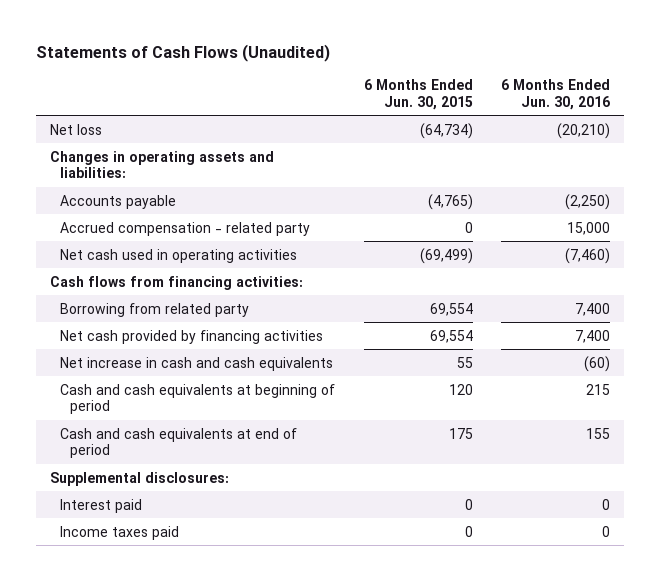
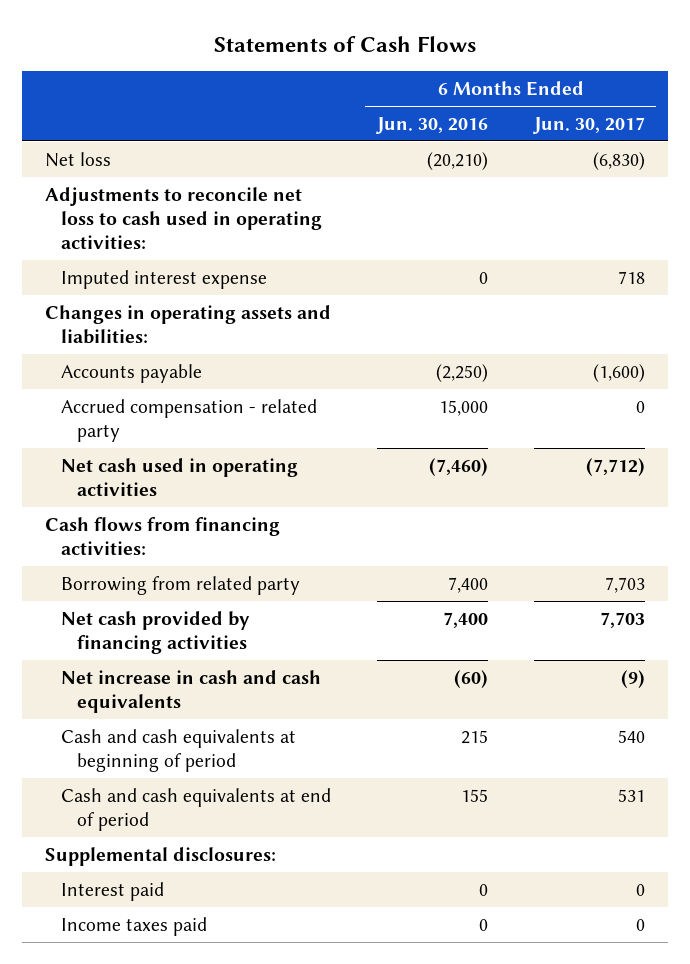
[35,43,330,62] Statements of Cash Flows (Unaudited) -> [213,36,476,53] Statements of Cash Flows
[363,79,473,110] 6 Months Ended Jun. 30, 2015 -> none
none -> [532,116,645,134] Jun. 30, 2017
none -> [44,186,322,249] Adjustments to reconcile net loss to cash used in operating activities:
none -> [60,269,267,289] Imputed interest expense

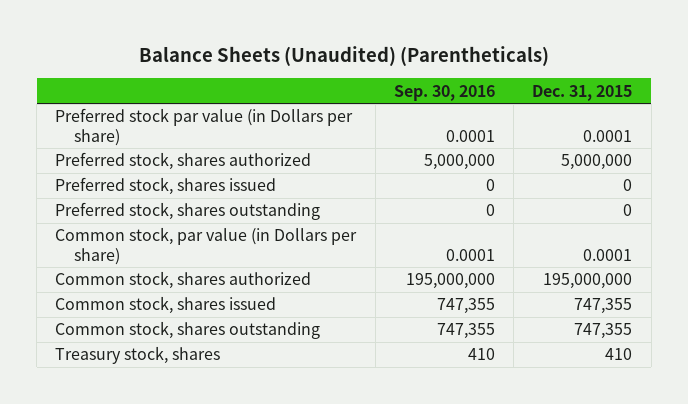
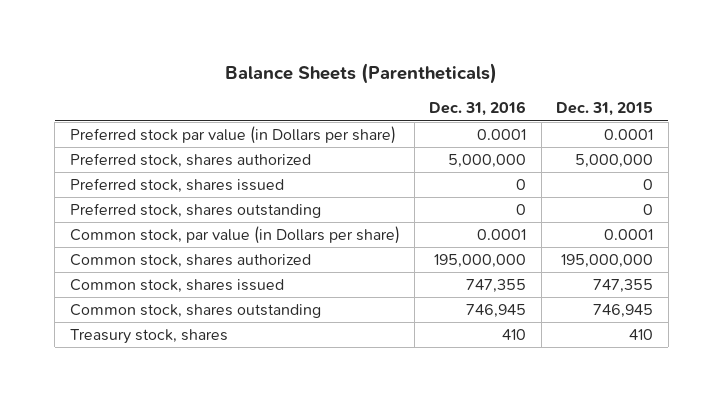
[138,45,549,66] Balance Sheets (Unaudited) (Parentheticals) -> [225,63,498,85] Balance Sheets (Parentheticals)
[393,84,495,101] Sep. 30, 2016 -> none
none -> [429,101,527,117] Dec. 31, 2016
[574,323,633,340] 747,355 -> [593,304,654,319] 746,945

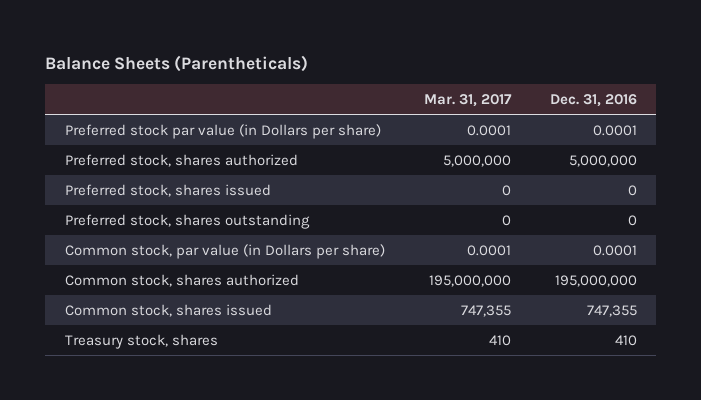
[556,102,654,117] Dec. 31, 2015 -> none
none -> [423,93,512,107] Mar. 31, 2017
[69,304,321,319] Common stock, shares outstanding -> none

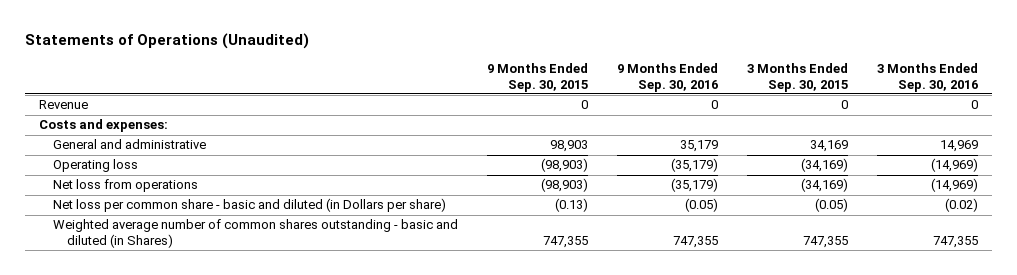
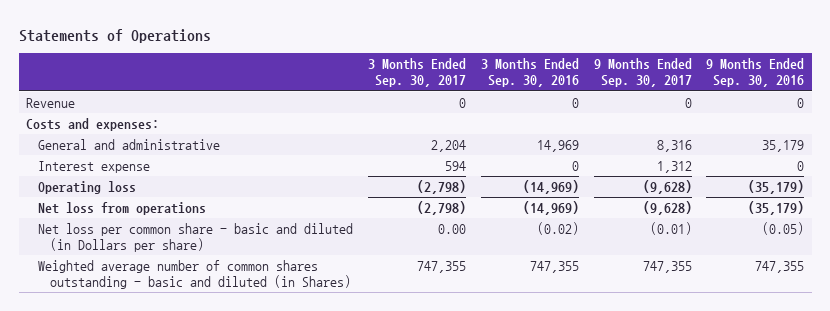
[24,33,309,50] Statements of Operations (Unaudited) -> [18,28,211,43] Statements of Operations
[486,63,588,92] 9 Months Ended Sep. 30, 2015 -> none
[746,63,848,92] 3 Months Ended Sep. 30, 2015 -> none
none -> [367,58,466,88] 3 Months Ended Sep. 30, 2017
none -> [593,58,692,88] 9 Months Ended Sep. 30, 2017
none -> [37,160,150,173] Interest expense

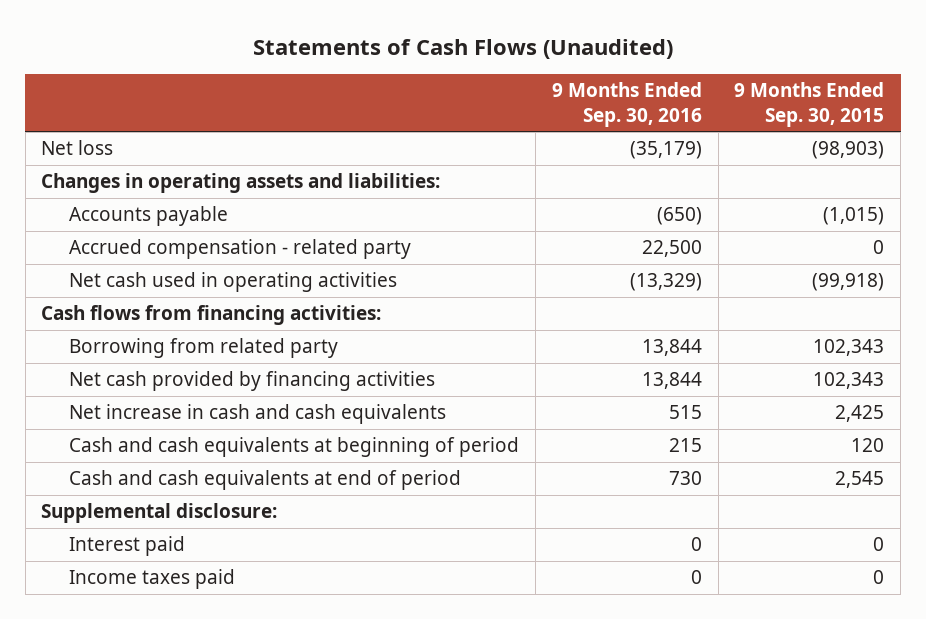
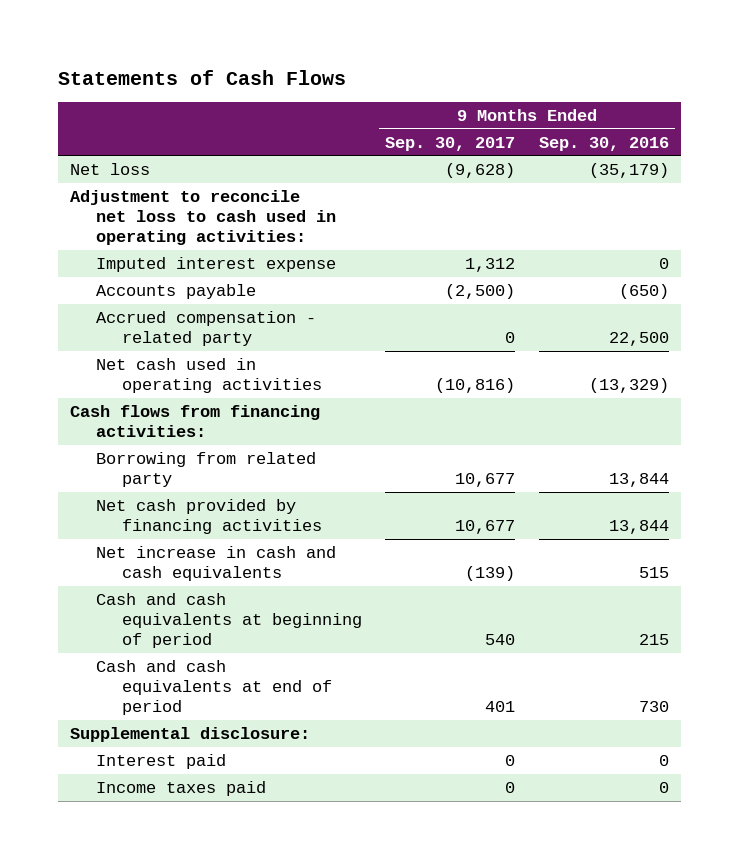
[252,38,673,59] Statements of Cash Flows (Unaudited) -> [57,69,346,85] Statements of Cash Flows
[734,82,885,127] 9 Months Ended Sep. 30, 2015 -> none
none -> [385,136,516,151] Sep. 30, 2017
[41,173,441,194] Changes in operating assets and liabilities: -> none
none -> [69,190,336,246] Adjustment to reconcile net loss to cash used in operating activities:
none -> [95,257,336,273] Imputed interest expense

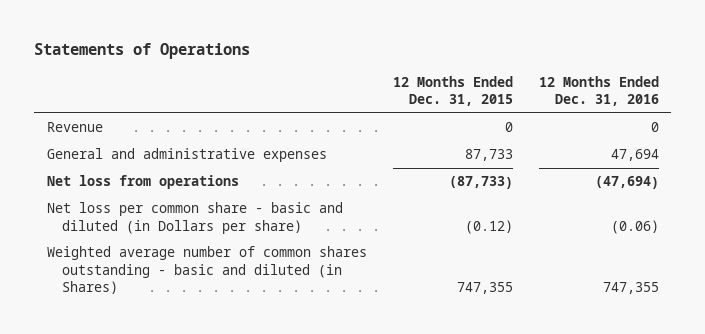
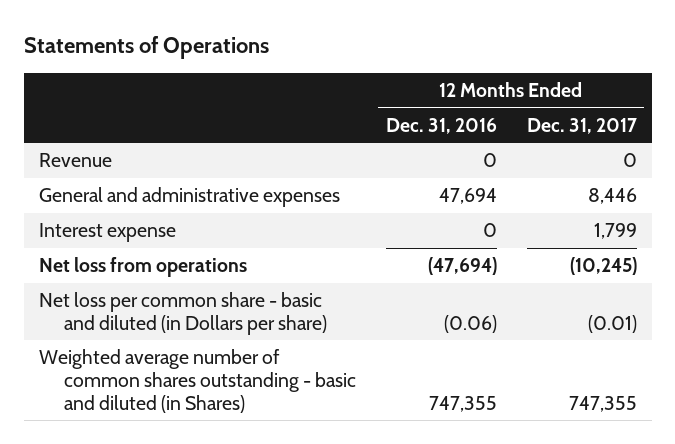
[392,75,513,106] 12 Months Ended Dec. 31, 2015 -> none
none -> [526,117,637,134] Dec. 31, 2017
none -> [38,223,176,243] Interest expense

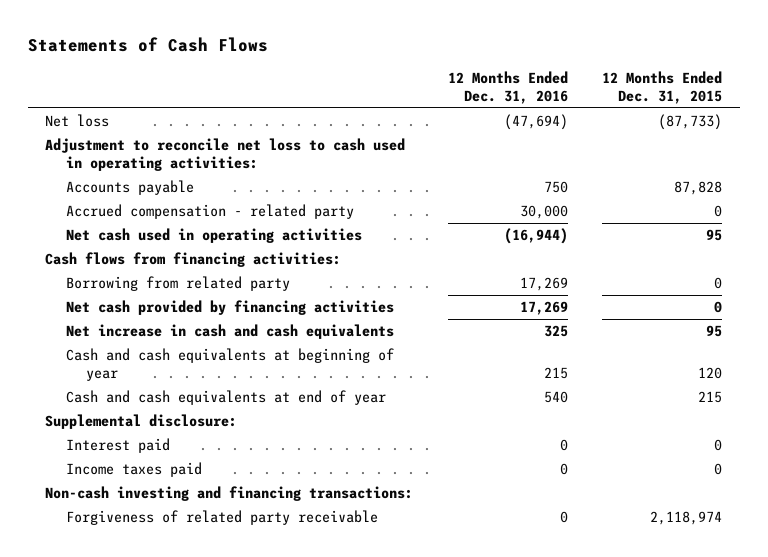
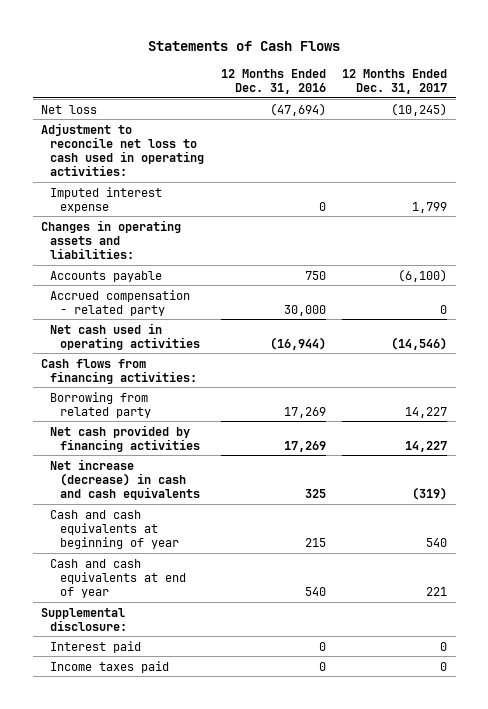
[602,70,723,104] 12 Months Ended Dec. 31, 2015 -> none
none -> [342,68,448,94] 12 Months Ended Dec. 31, 2017
none -> [50,186,163,213] Imputed interest expense
none -> [40,219,181,259] Changes in operating assets and liabilities:
[65,324,394,340] Net increase in cash and cash equivalents -> [50,458,201,500] Net increase (decrease) in cash and cash equivalents
[45,486,414,502] Non-cash investing and financing transactions: -> none
[65,510,378,526] Forgiveness of related party receivable -> none

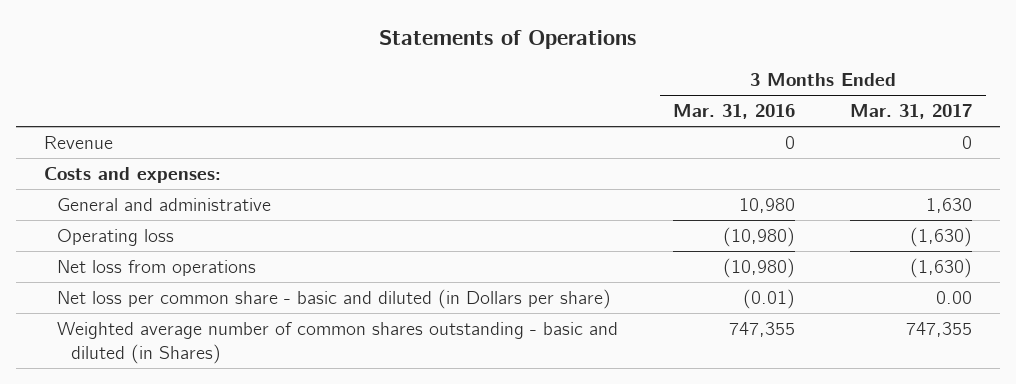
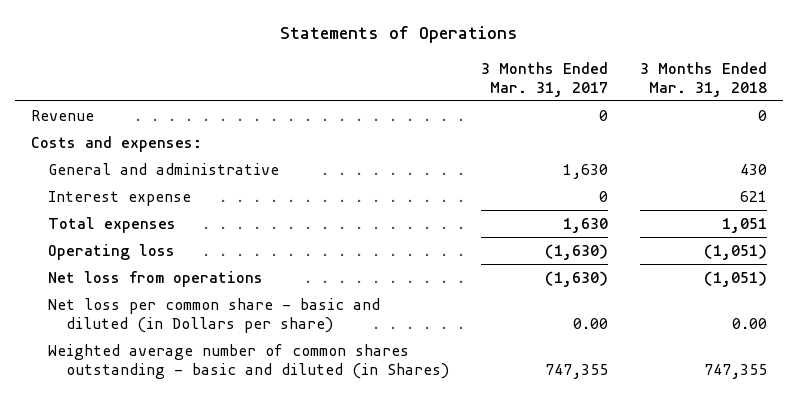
[673,104,796,120] Mar. 31, 2016 -> none
none -> [640,61,768,97] 3 Months Ended Mar. 31, 2018
none -> [48,190,192,206] Interest expense
none -> [48,216,177,233] Total expenses

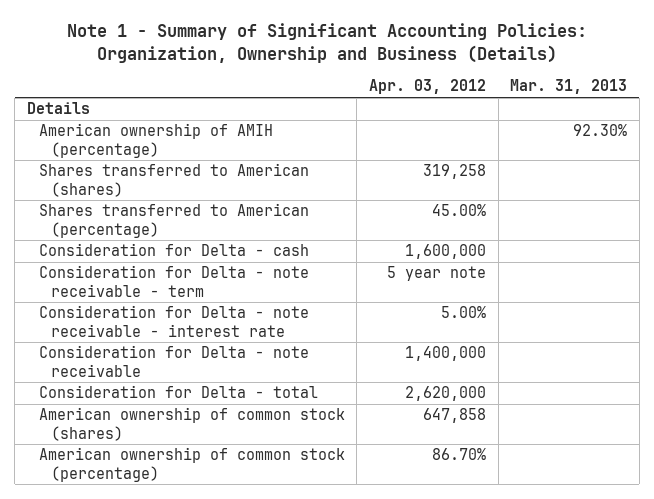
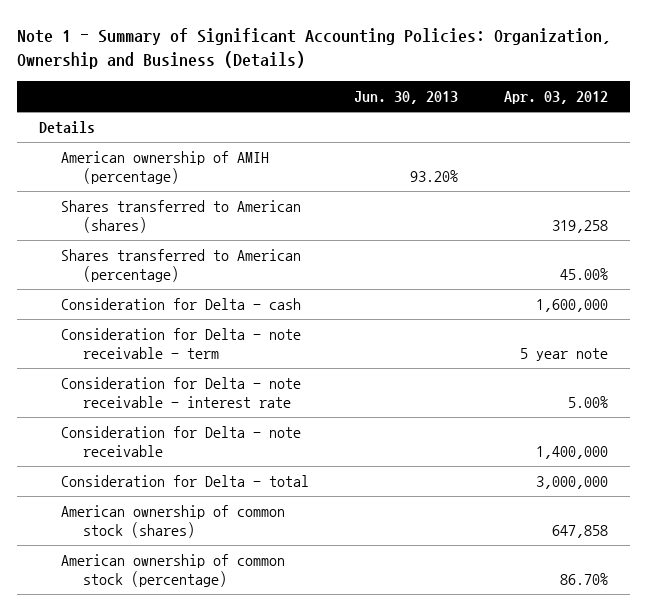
[510,79,628,95] Mar. 31, 2013 -> none
none -> [354,91,459,105] Jun. 30, 2013
[404,386,486,402] 2,620,000 -> [535,476,608,490] 3,000,000

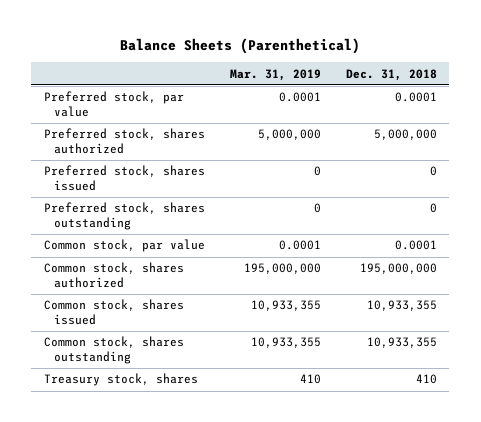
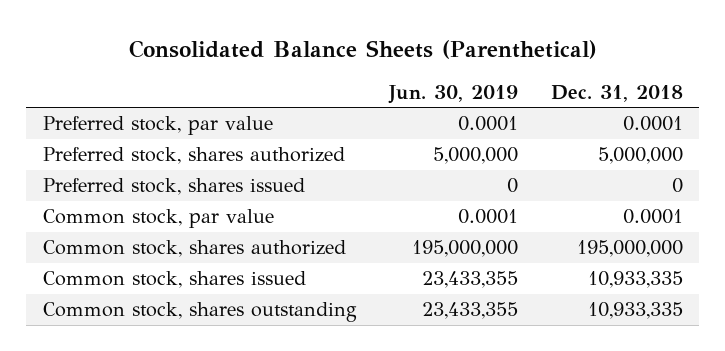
[120,38,361,55] Balance Sheets (Parenthetical) -> [128,39,597,59] Consolidated Balance Sheets (Parenthetical)
[229,68,321,81] Mar. 31, 2019 -> none
none -> [388,84,519,104] Jun. 30, 2019
[43,202,205,230] Preferred stock, shares outstanding -> none
[43,373,198,387] Treasury stock, shares -> none
[366,300,437,312] 10,933,355 -> [587,271,683,289] 10,933,335
[366,337,437,349] 10,933,355 -> [587,302,683,320] 10,933,335

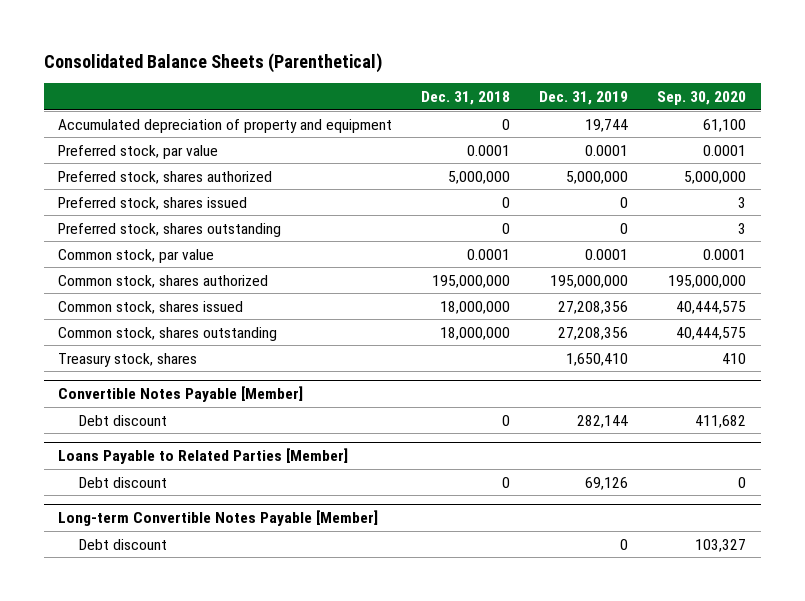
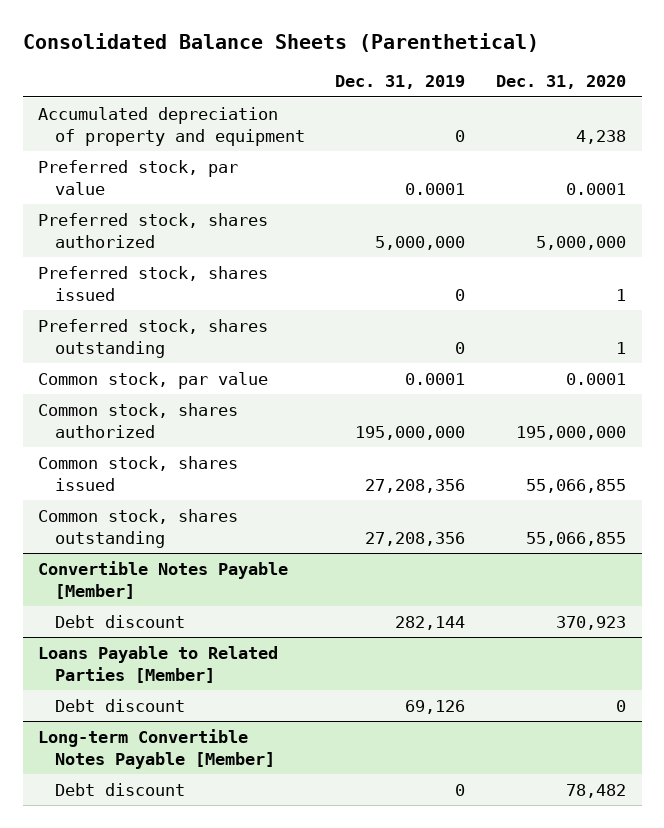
[421,90,511,105] Dec. 31, 2018 -> none
[657,90,747,105] Sep. 30, 2020 -> none
none -> [496,75,627,90] Dec. 31, 2020
[585,118,629,132] 19,744 -> [455,129,466,142] 0
[58,352,198,367] Treasury stock, shares -> none

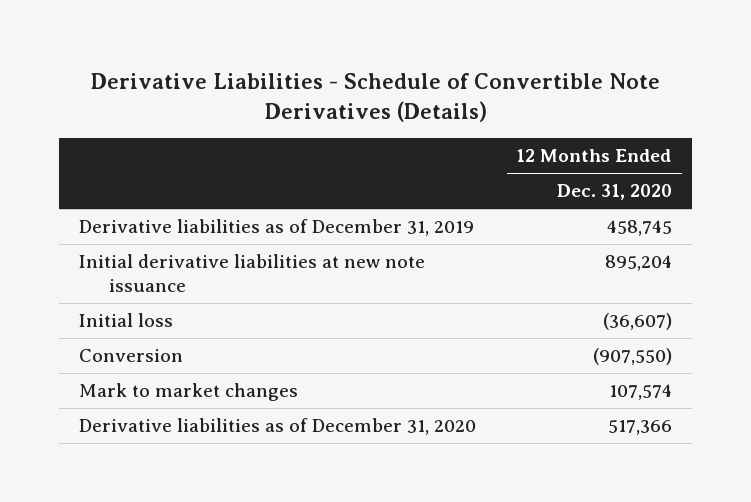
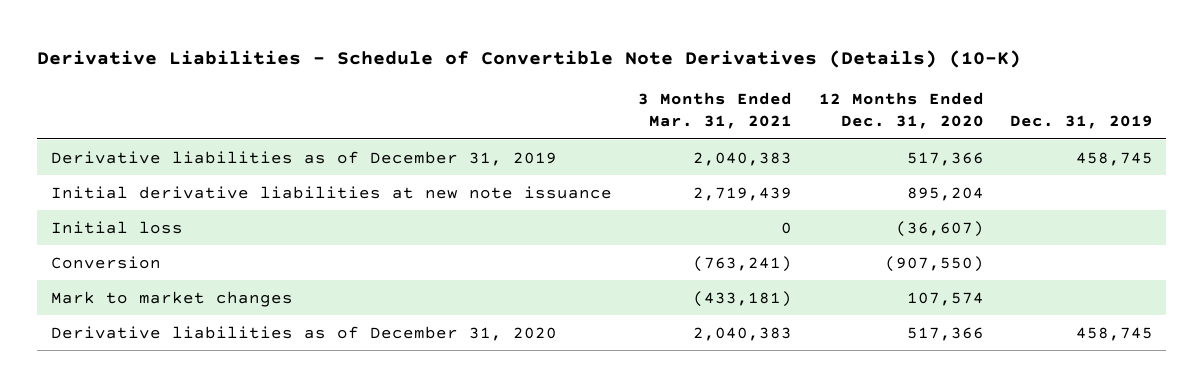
[90,72,660,122] Derivative Liabilities - Schedule of Convertible Note Derivatives (Details) -> [37,50,1022,69] Derivative Liabilities - Schedule of Convertible Note Derivatives (Details) (10-K)
none -> [638,92,793,130] 3 Months Ended Mar. 31, 2021
none -> [1010,115,1154,130] Dec. 31, 2019
[606,220,672,237] 458,745 -> [906,151,984,166] 517,366

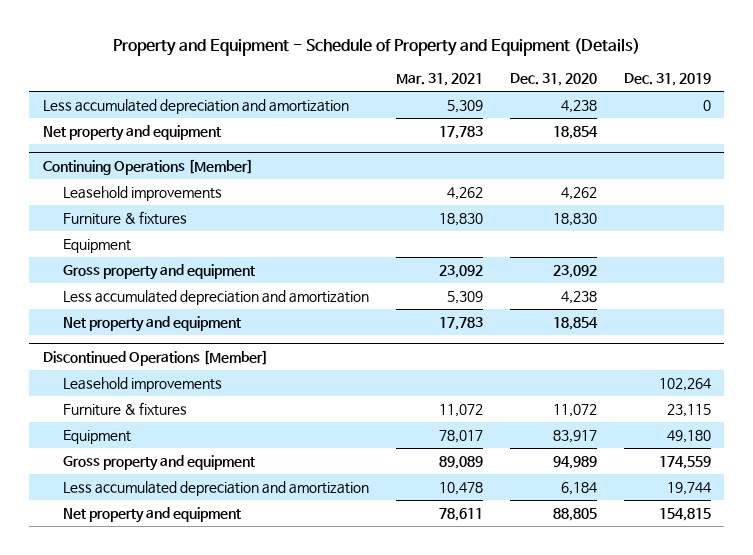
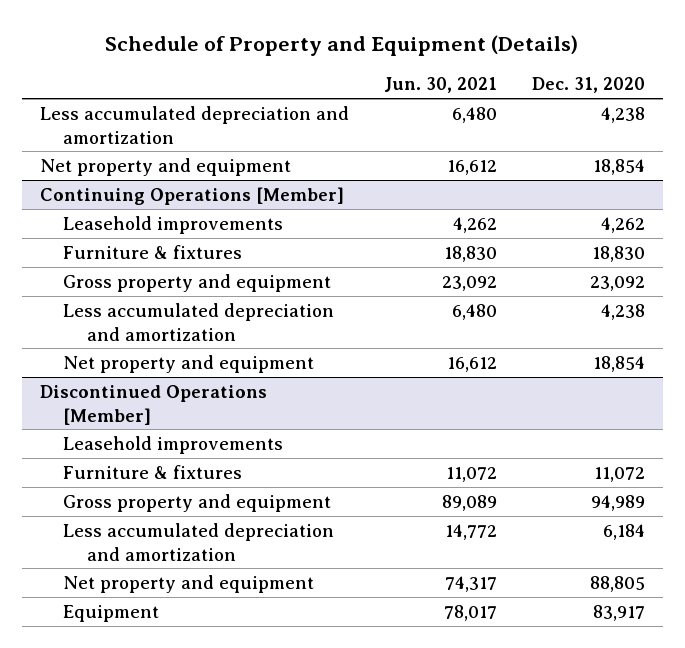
[112,37,640,56] Property and Equipment - Schedule of Property and Equipment (Details) -> [105,35,579,57] Schedule of Property and Equipment (Details)
[395,73,483,87] Mar. 31, 2021 -> none
[623,73,711,87] Dec. 31, 2019 -> none
none -> [383,77,497,94] Jun. 30, 2021
[62,239,131,254] Equipment -> none
[62,430,131,445] Equipment -> [63,604,160,622] Equipment

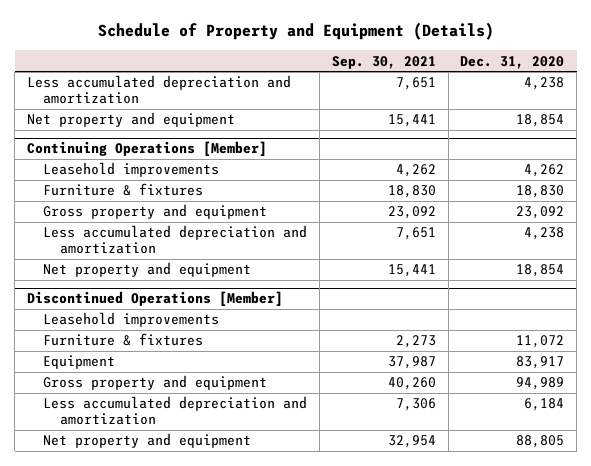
[383,77,497,94] Jun. 30, 2021 -> none
none -> [331,55,436,69] Sep. 30, 2021
[63,604,160,622] Equipment -> [43,355,116,370] Equipment

